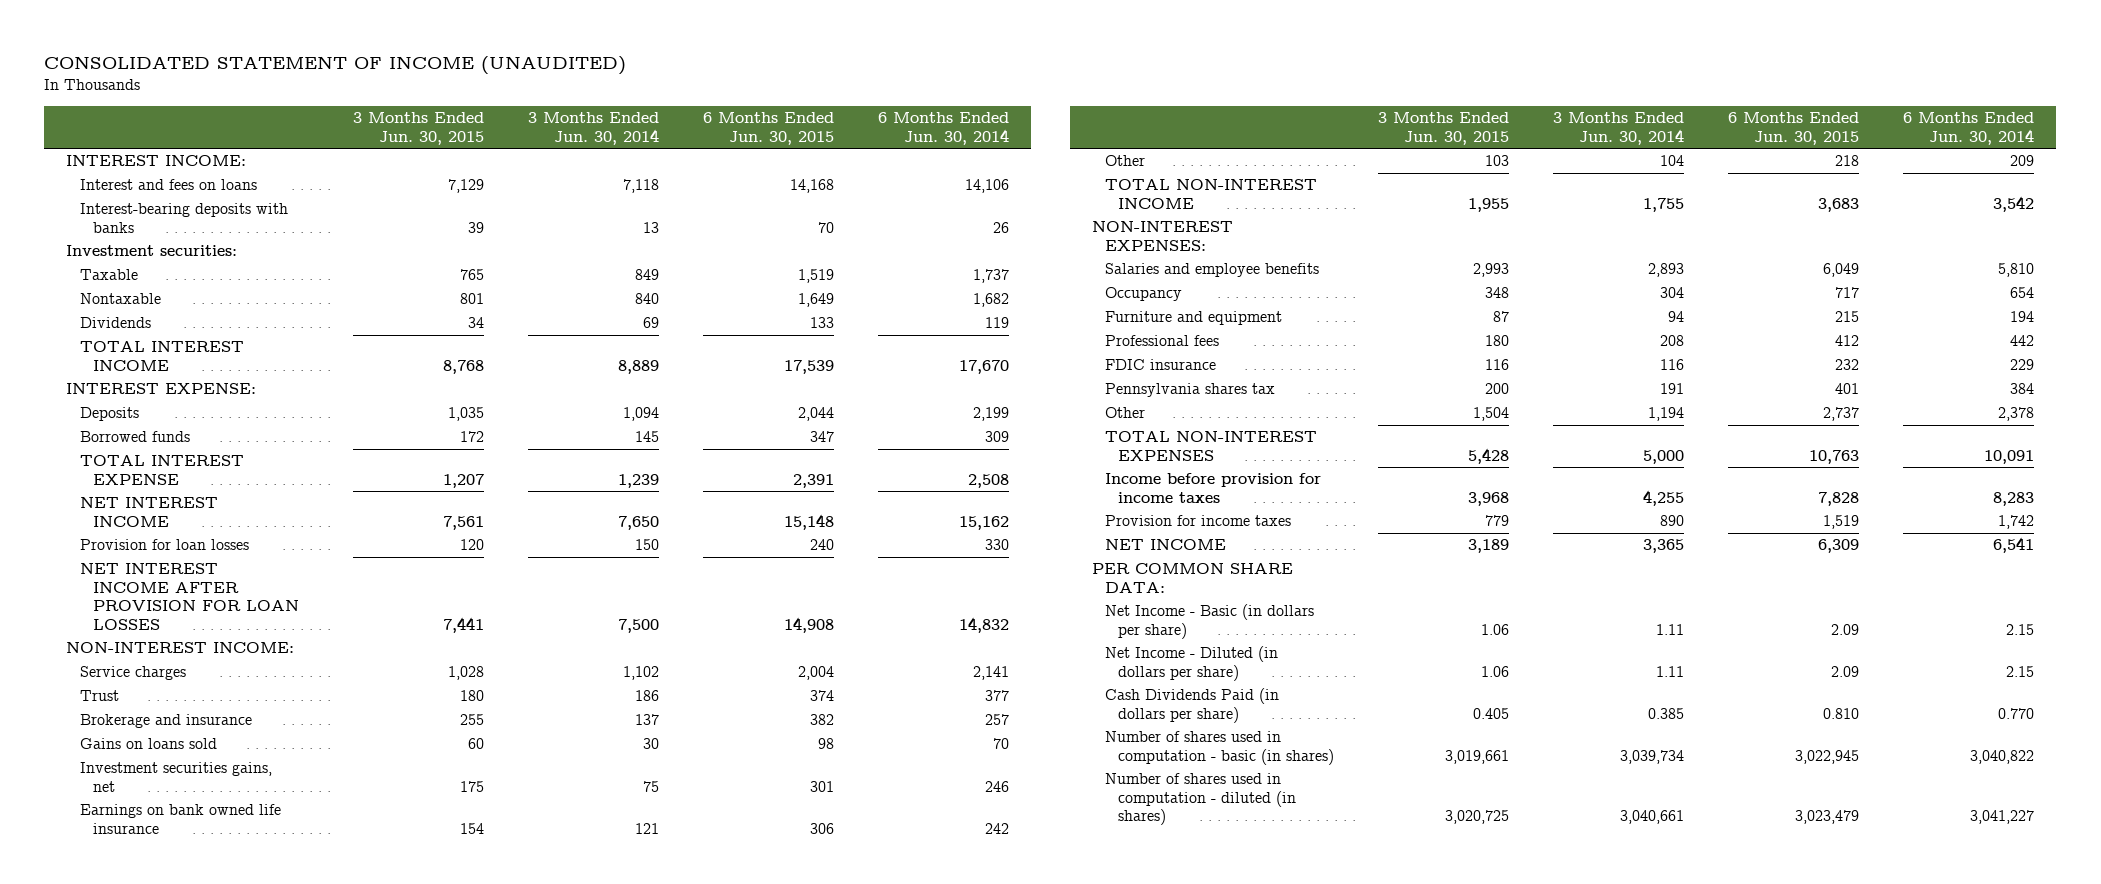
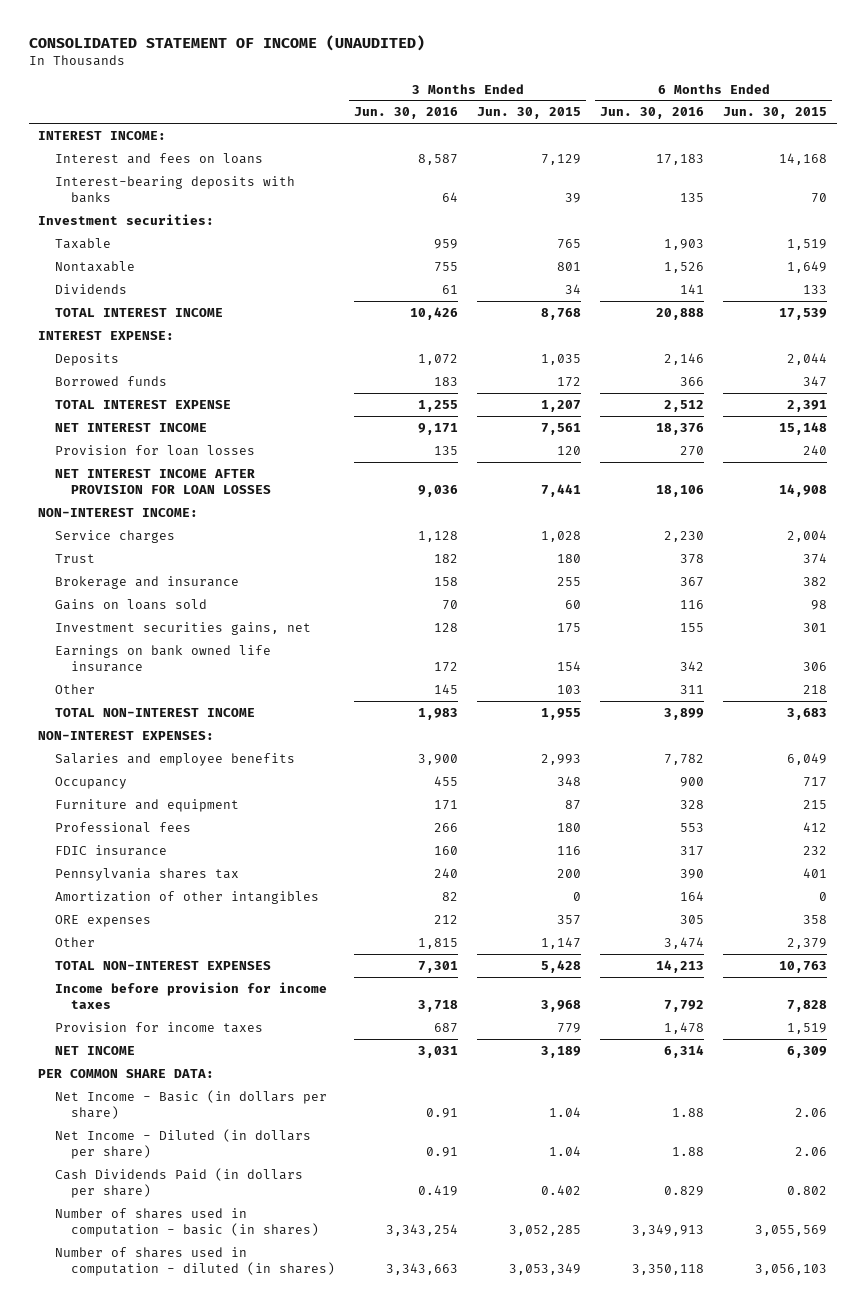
[527,112,659,145] 3 Months Ended Jun. 30, 2014 -> none
[877,112,1009,145] 6 Months Ended Jun. 30, 2014 -> none
none -> [354,107,459,120] Jun. 30, 2016
none -> [600,107,705,120] Jun. 30, 2016
none -> [54,890,319,904] Amortization of other intangibles
none -> [54,914,151,927] ORE expenses
[1473,407,1510,422] 1,504 -> [541,936,582,949] 1,147
[1823,407,1860,422] 2,737 -> [787,937,828,949] 2,379
[1481,623,1510,635] 1.06 -> [549,1106,582,1117] 1.04
[1831,623,1860,635] 2.09 -> [795,1107,828,1117] 2.06
[1481,665,1510,677] 1.06 -> [549,1145,582,1156] 1.04
[1831,665,1860,677] 2.09 -> [795,1146,828,1156] 2.06
[1473,707,1510,719] 0.405 -> [541,1184,582,1195] 0.402
[1823,707,1860,719] 0.810 -> [787,1185,828,1195] 0.802
[1445,749,1510,764] 3,019,661 -> [509,1224,582,1236] 3,052,285
[1795,749,1860,764] 3,022,945 -> [755,1224,828,1236] 3,055,569
[1445,810,1510,825] 3,020,725 -> [509,1262,582,1275] 3,053,349
[1795,810,1860,825] 3,023,479 -> [755,1263,828,1275] 3,056,103

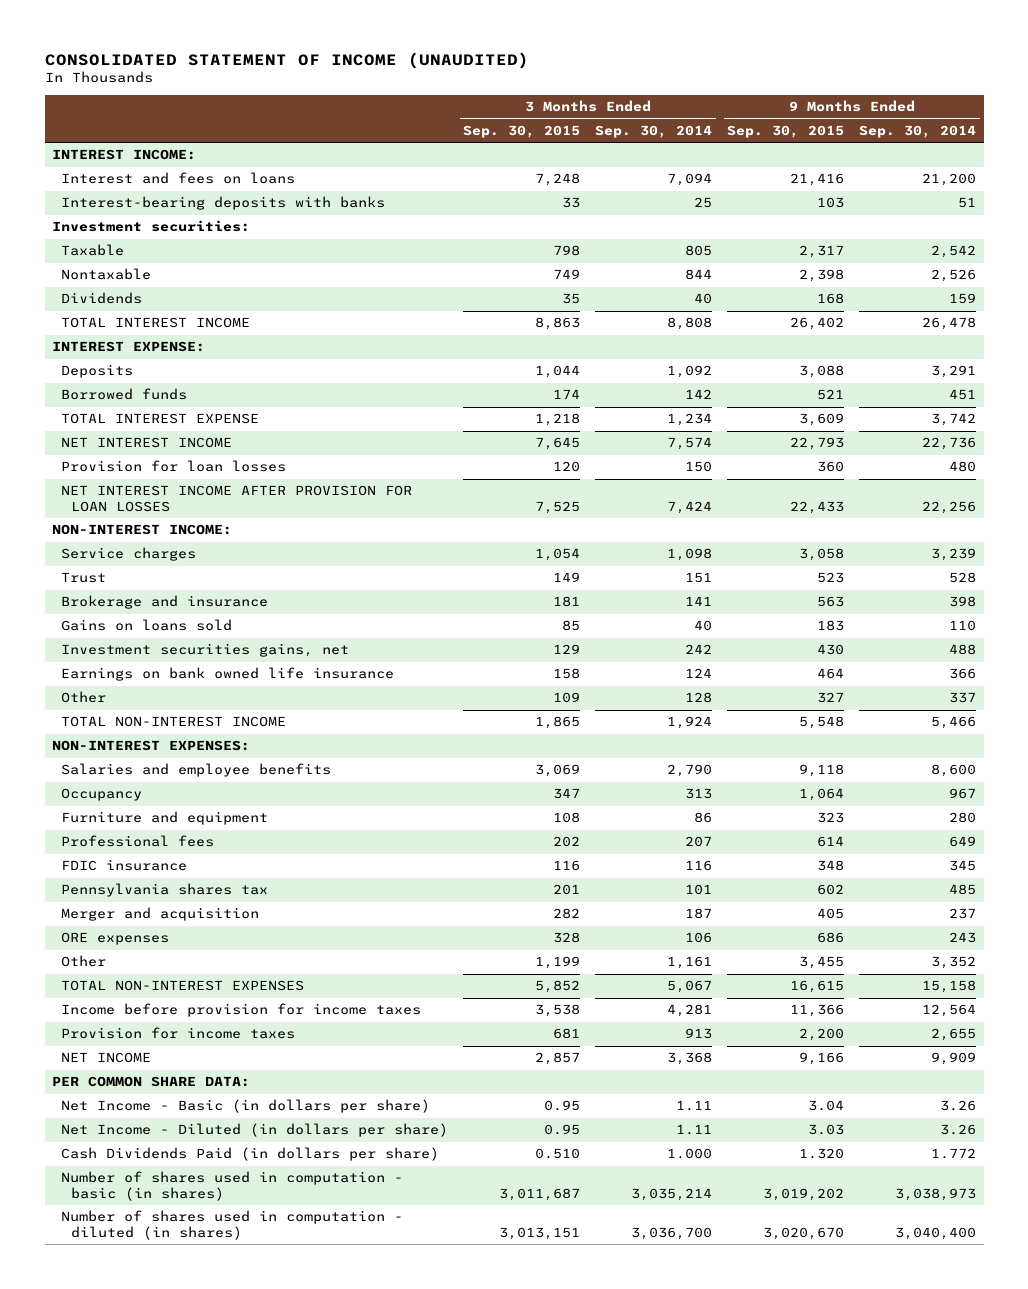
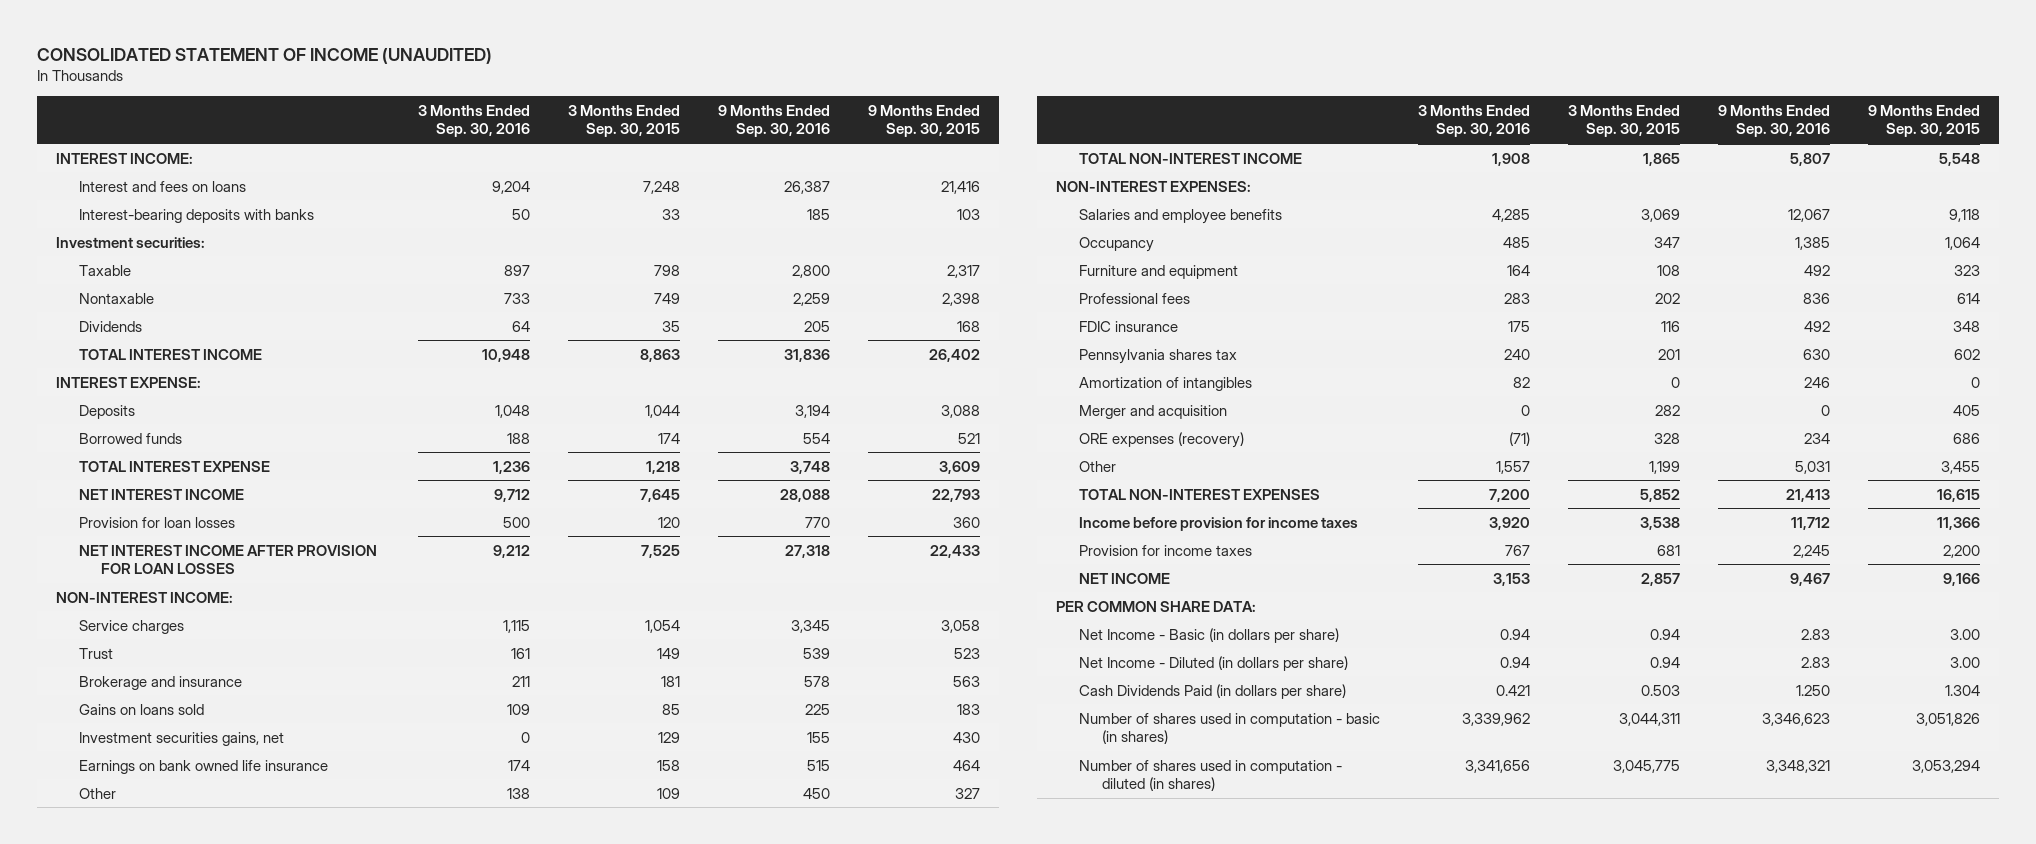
[595,124,713,138] Sep. 30, 2014 -> none
[859,124,977,138] Sep. 30, 2014 -> none
none -> [417,105,530,138] 3 Months Ended Sep. 30, 2016
none -> [717,105,830,138] 9 Months Ended Sep. 30, 2016
none -> [1078,376,1252,391] Amortization of intangibles
[61,932,170,946] ORE expenses -> [1078,431,1244,448] ORE expenses (recovery)
[544,1100,581,1112] 0.95 -> [1649,628,1680,640] 0.94
[808,1100,845,1112] 3.04 -> [1949,628,1980,640] 3.00
[544,1124,581,1136] 0.95 -> [1649,656,1680,668] 0.94
[808,1124,845,1136] 3.03 -> [1949,656,1980,668] 3.00
[535,1148,581,1160] 0.510 -> [1640,684,1680,696] 0.503
[799,1148,845,1160] 1.320 -> [1944,684,1980,696] 1.304
[499,1187,581,1201] 3,011,687 -> [1618,712,1680,726] 3,044,311
[763,1187,845,1201] 3,019,202 -> [1915,712,1980,726] 3,051,826
[499,1226,581,1240] 3,013,151 -> [1612,759,1680,773] 3,045,775
[763,1226,845,1240] 3,020,670 -> [1911,759,1980,773] 3,053,294

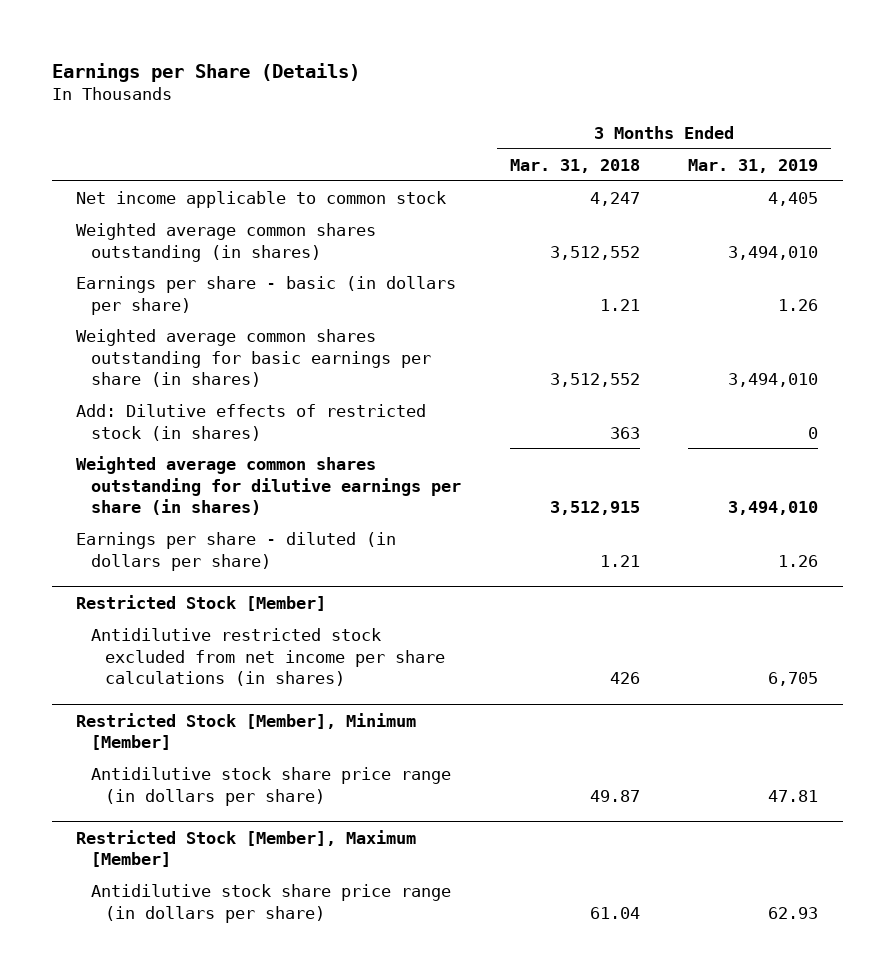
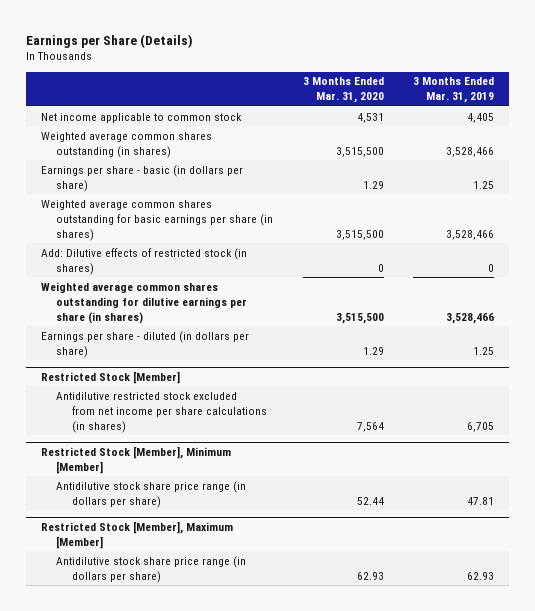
[509,159,640,174] Mar. 31, 2018 -> none
none -> [302,77,384,104] 3 Months Ended Mar. 31, 2020
[728,245,819,260] 3,494,010 -> [445,146,494,157] 3,528,466
[778,298,819,311] 1.26 -> [472,180,494,189] 1.25
[728,372,819,387] 3,494,010 -> [445,229,494,240] 3,528,466
[728,500,819,515] 3,494,010 -> [445,312,494,324] 3,528,466
[778,554,819,567] 1.26 -> [472,346,494,355] 1.25

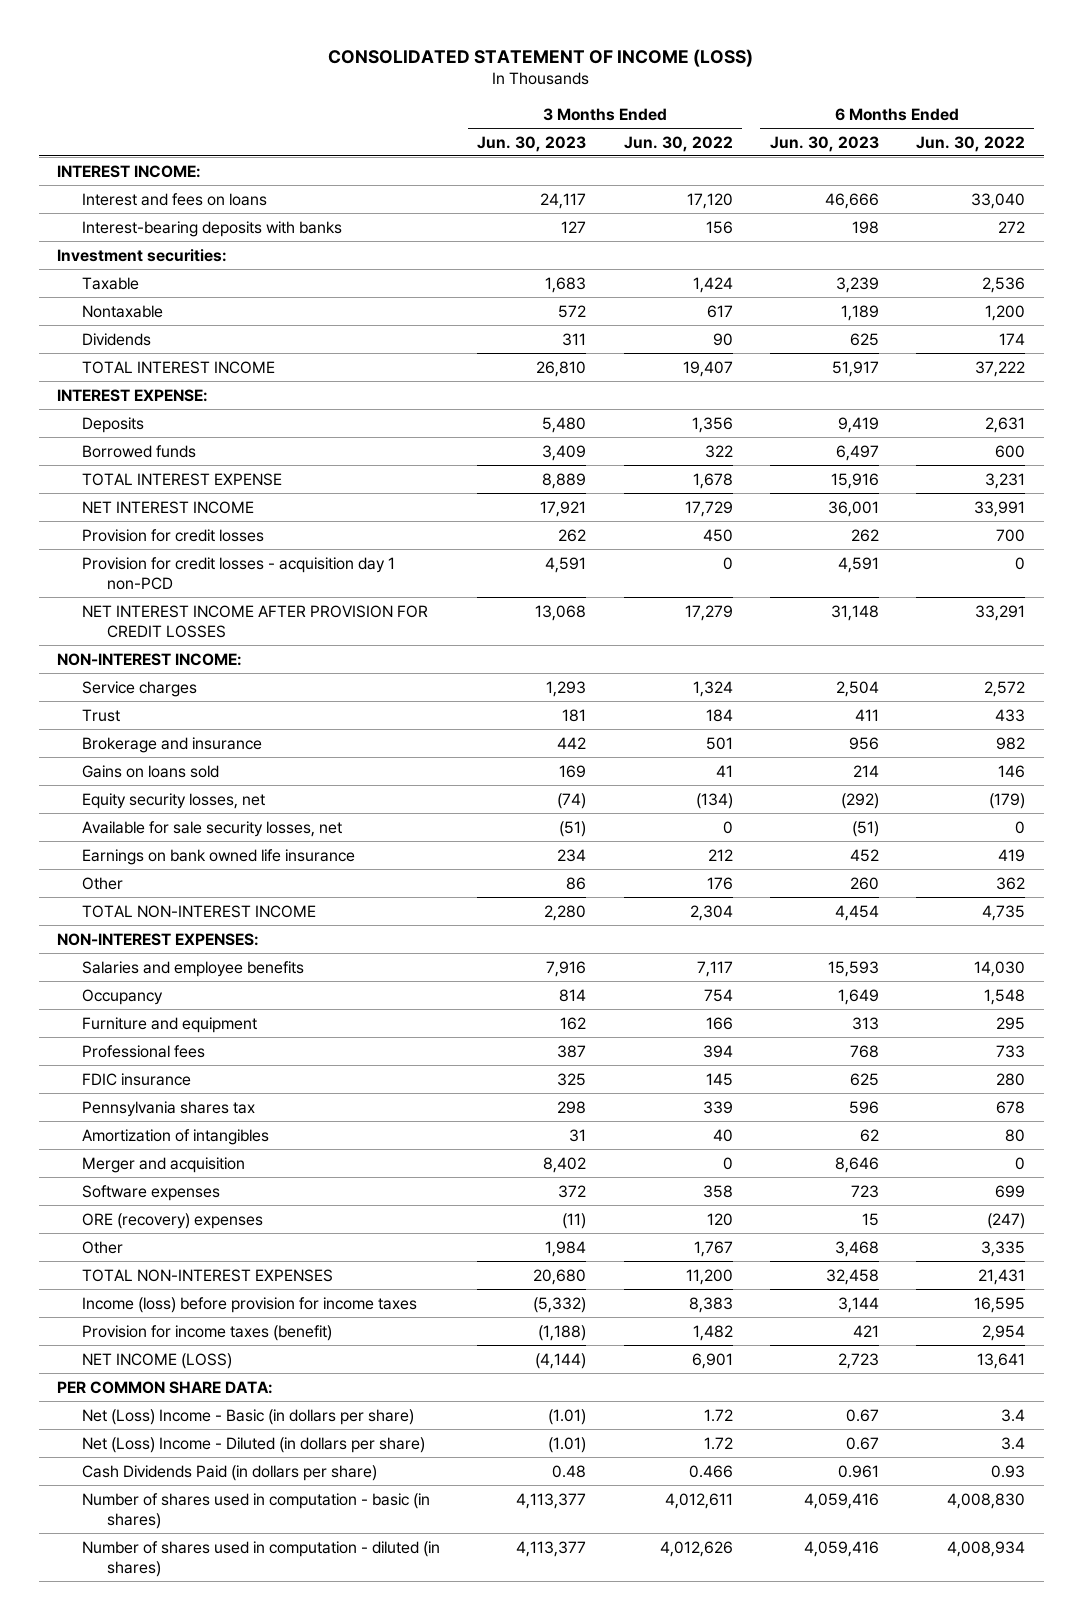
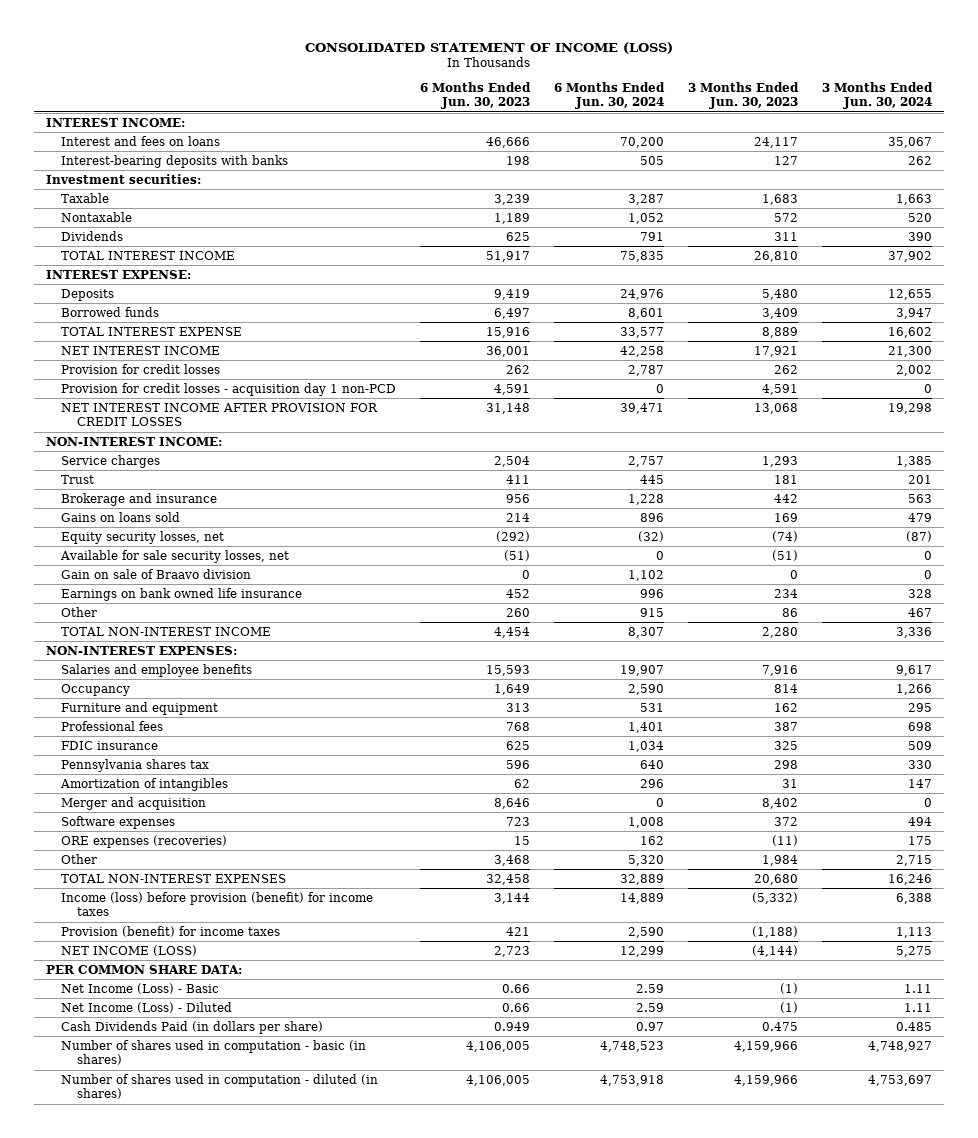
[623,135,733,152] Jun. 30, 2022 -> none
[916,135,1026,152] Jun. 30, 2022 -> none
none -> [554,82,666,110] 6 Months Ended Jun. 30, 2024
none -> [821,82,933,110] 3 Months Ended Jun. 30, 2024
none -> [61,568,252,579] Gain on sale of Braavo division
[81,1212,263,1229] ORE (recovery) expenses -> [61,834,228,848] ORE expenses (recoveries)
[81,1296,417,1313] Income (loss) before provision for income taxes -> [61,891,374,917] Income (loss) before provision (benefit) for income taxes
[81,1324,332,1341] Provision for income taxes (benefit) -> [61,925,281,937] Provision (benefit) for income taxes
[81,1408,414,1425] Net (Loss) Income - Basic (in dollars per share) -> [61,982,220,994] Net Income (Loss) - Basic
[548,1408,587,1425] (1.01) -> [780,982,799,994] (1)
[845,1408,879,1422] 0.67 -> [502,983,531,993] 0.66
[81,1436,425,1453] Net (Loss) Income - Diluted (in dollars per share) -> [61,1001,233,1013] Net Income (Loss) - Diluted
[548,1436,587,1453] (1.01) -> [780,1001,799,1013] (1)
[845,1436,879,1450] 0.67 -> [502,1002,531,1012] 0.66
[552,1464,587,1478] 0.48 -> [762,1021,799,1031] 0.475
[837,1464,879,1478] 0.961 -> [494,1021,531,1031] 0.949
[516,1492,587,1509] 4,113,377 -> [734,1040,799,1052] 4,159,966
[803,1492,879,1509] 4,059,416 -> [466,1040,531,1052] 4,106,005
[516,1540,587,1557] 4,113,377 -> [734,1074,799,1086] 4,159,966
[803,1540,879,1557] 4,059,416 -> [466,1074,531,1086] 4,106,005

